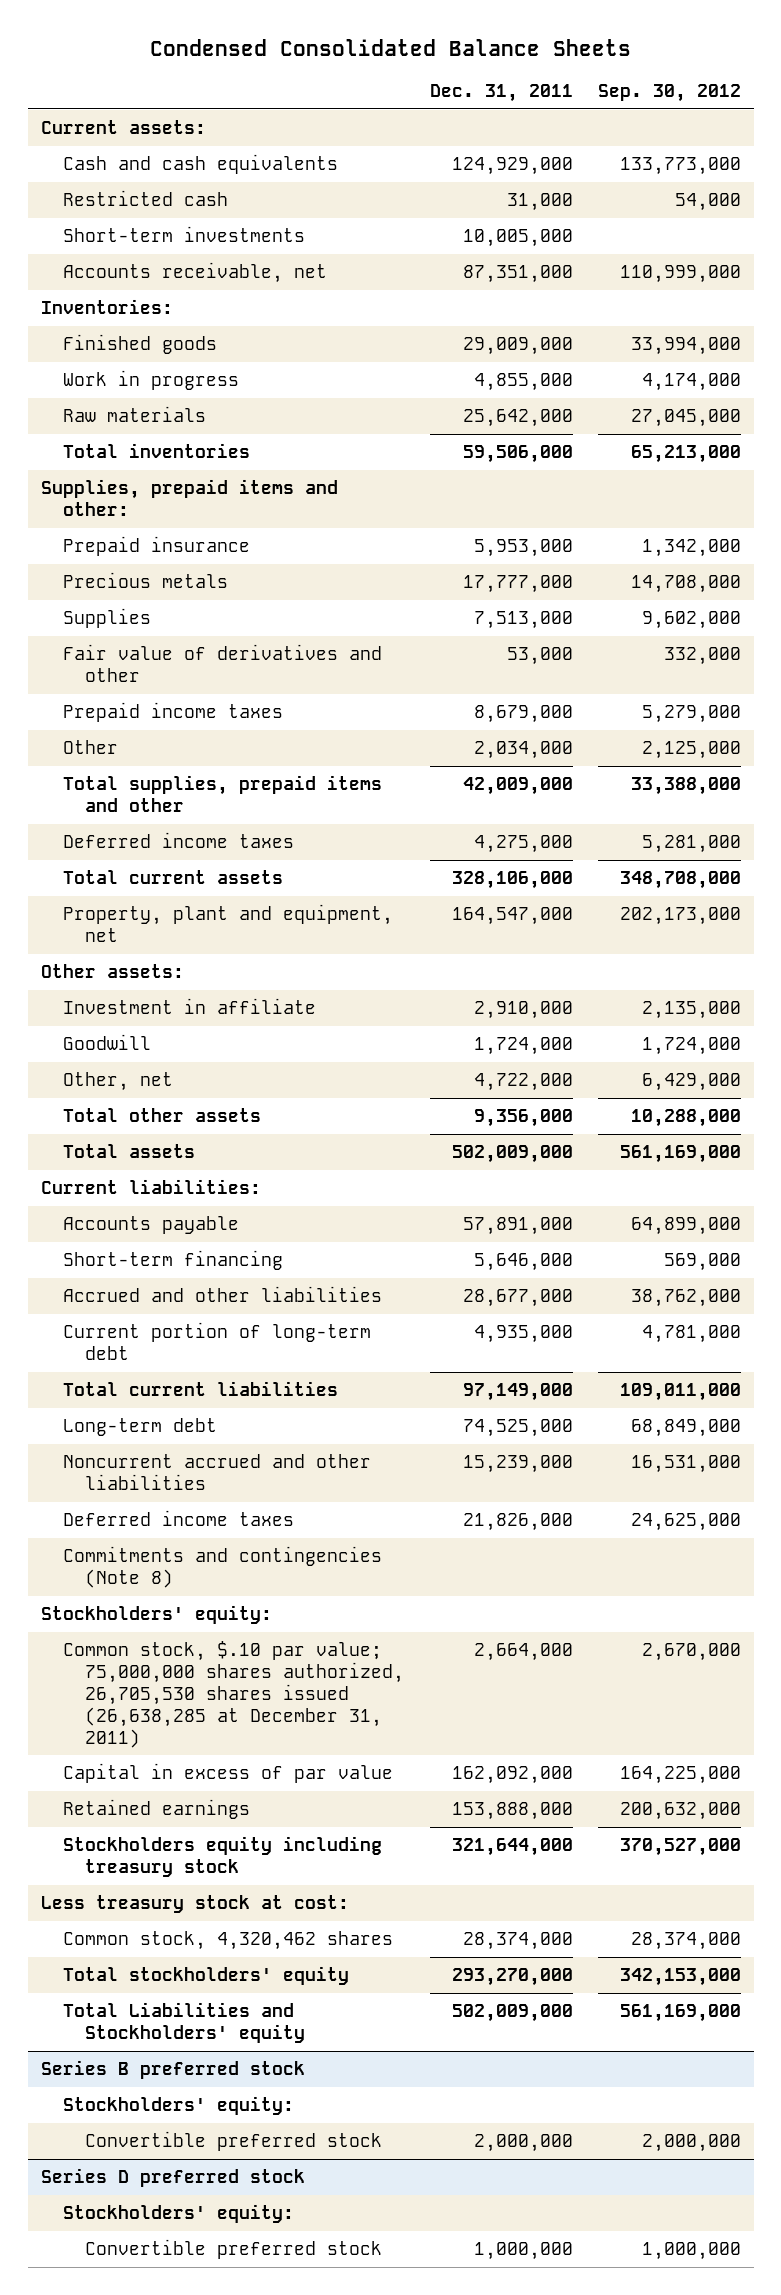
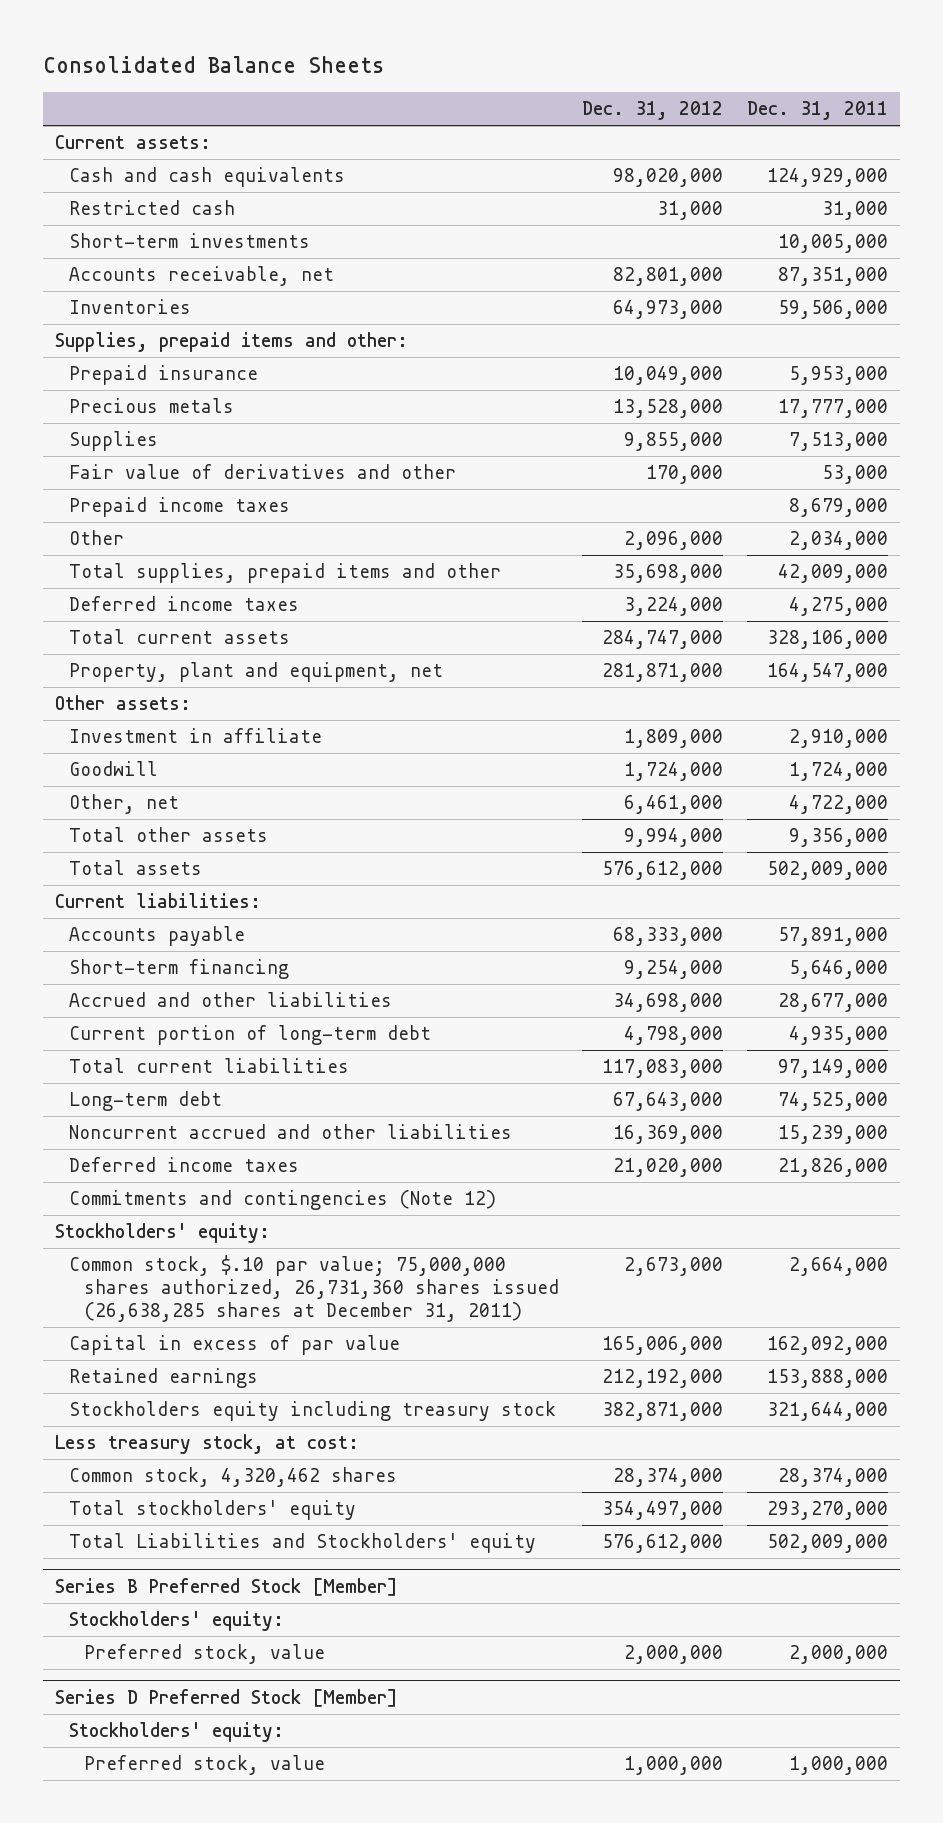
[149,38,631,56] Condensed Consolidated Balance Sheets -> [43,56,385,74] Consolidated Balance Sheets
[597,84,741,103] Sep. 30, 2012 -> none
none -> [582,101,724,121] Dec. 31, 2012
[40,299,173,315] Inventories: -> none
[62,334,217,355] Finished goods -> none
[62,370,239,391] Work in progress -> none
[62,406,206,423] Raw materials -> none
[62,443,250,459] Total inventories -> [69,299,192,315] Inventories
[62,1546,382,1588] Commitments and contingencies (Note 8) -> [69,1190,497,1211] Commitments and contingencies (Note 12)
[62,1641,405,1748] Common stock, $.10 par value; 75,000,000 shares authorized, 26,705,530 shares issued (26,638,285 at December 31, 2011) -> [69,1255,559,1322] Common stock, $.10 par value; 75,000,000 shares authorized, 26,731,360 shares issued (26,638,285 shares at December 31, 2011)
[40,1895,349,1914] Less treasury stock at cost: -> [55,1434,360,1455] Less treasury stock, at cost:
[40,2060,305,2080] Series B preferred stock -> [55,1577,399,1596] Series B Preferred Stock [Member]
[85,2131,383,2152] Convertible preferred stock -> [83,1644,325,1665] Preferred stock, value
[40,2168,305,2188] Series D preferred stock -> [55,1688,399,1707] Series D Preferred Stock [Member]
[85,2239,383,2260] Convertible preferred stock -> [83,1755,325,1776] Preferred stock, value

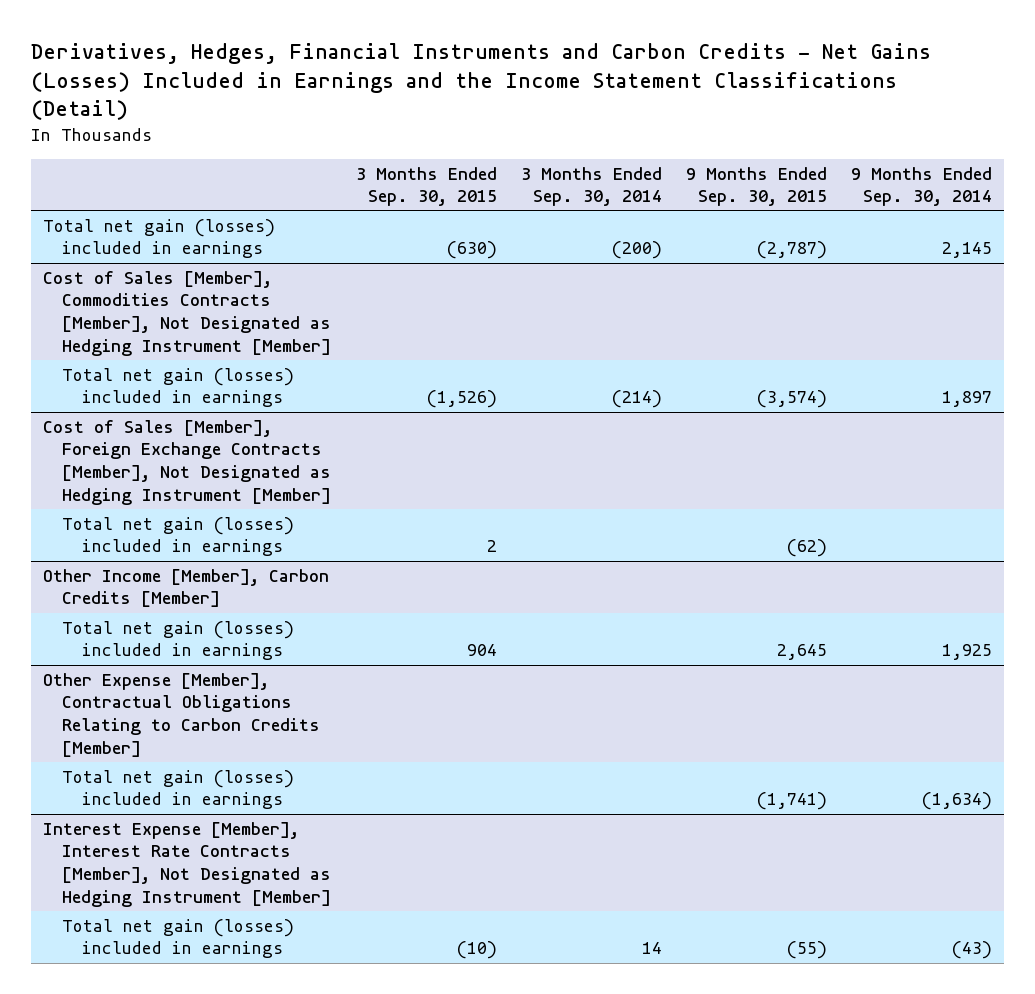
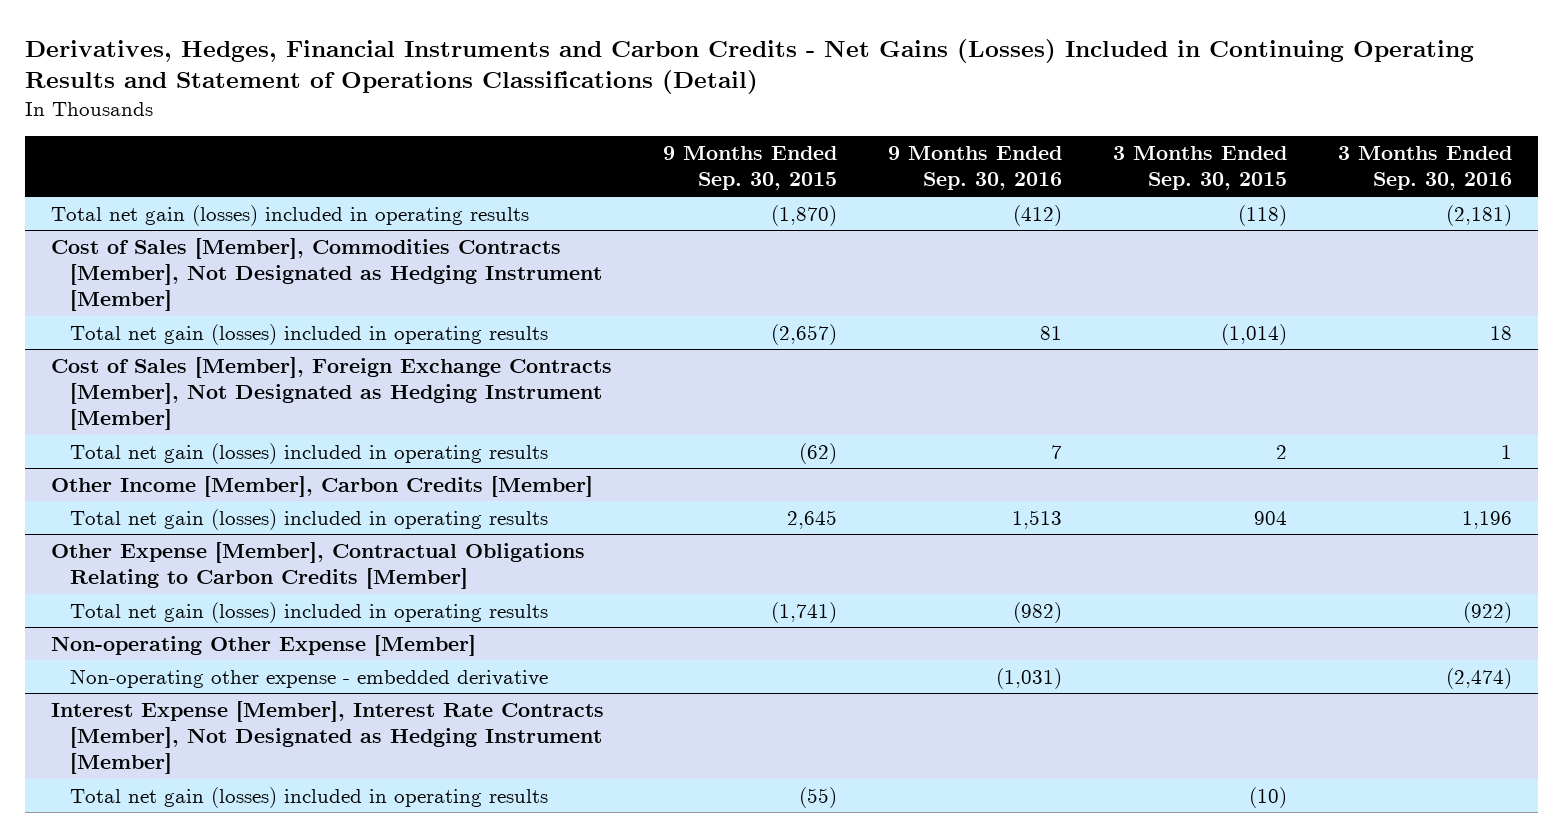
[31,43,932,121] Derivatives, Hedges, Financial Instruments and Carbon Credits - Net Gains (Losses) Included in Earnings and the Income Statement Classifications (Detail) -> [25,38,1475,95] Derivatives, Hedges, Financial Instruments and Carbon Credits - Net Gains (Losses) Included in Continuing Operating Results and Statement of Operations Classifications (Detail)
[520,166,662,207] 3 Months Ended Sep. 30, 2014 -> none
[850,166,992,207] 9 Months Ended Sep. 30, 2014 -> none
none -> [887,146,1062,191] 9 Months Ended Sep. 30, 2016
none -> [1338,146,1513,191] 3 Months Ended Sep. 30, 2016
[43,218,276,259] Total net gain (losses) included in earnings -> [50,204,529,226] Total net gain (losses) included in operating results
[446,241,497,260] (630) -> [1238,204,1288,226] (118)
[756,241,827,260] (2,787) -> [770,204,837,226] (1,870)
[62,367,295,408] Total net gain (losses) included in earnings -> [70,323,549,345] Total net gain (losses) included in operating results
[426,390,497,409] (1,526) -> [1221,323,1288,345] (1,014)
[756,390,827,409] (3,574) -> [770,323,837,345] (2,657)
[62,516,295,557] Total net gain (losses) included in earnings -> [70,442,549,464] Total net gain (losses) included in operating results
[62,620,295,661] Total net gain (losses) included in earnings -> [70,508,549,530] Total net gain (losses) included in operating results
[62,769,295,810] Total net gain (losses) included in earnings -> [70,601,549,623] Total net gain (losses) included in operating results
none -> [50,634,476,656] Non-operating Other Expense [Member]
none -> [70,668,549,688] Non-operating other expense - embedded derivative
[62,918,295,959] Total net gain (losses) included in earnings -> [70,786,549,808] Total net gain (losses) included in operating results

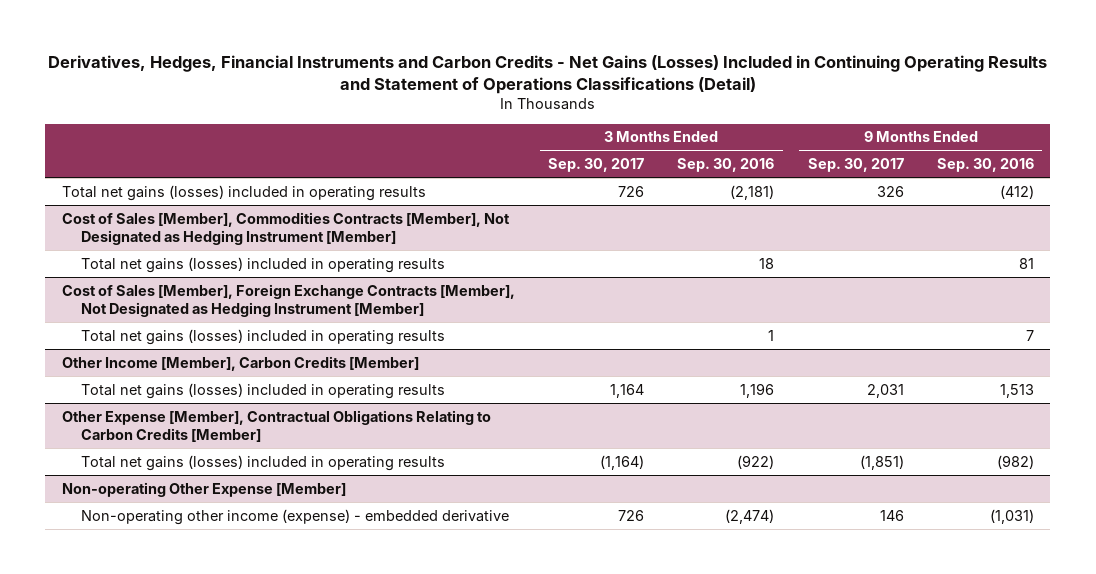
[662,146,837,191] 9 Months Ended Sep. 30, 2015 -> none
[1113,146,1288,191] 3 Months Ended Sep. 30, 2015 -> none
none -> [548,158,645,173] Sep. 30, 2017
none -> [807,158,904,173] Sep. 30, 2017
[50,204,529,226] Total net gain (losses) included in operating results -> [62,184,427,201] Total net gains (losses) included in operating results
[70,323,549,345] Total net gain (losses) included in operating results -> [80,256,445,273] Total net gains (losses) included in operating results
[70,442,549,464] Total net gain (losses) included in operating results -> [80,328,445,345] Total net gains (losses) included in operating results
[70,508,549,530] Total net gain (losses) included in operating results -> [80,382,445,399] Total net gains (losses) included in operating results
[70,601,549,623] Total net gain (losses) included in operating results -> [80,454,445,471] Total net gains (losses) included in operating results
[50,700,604,775] Interest Expense [Member], Interest Rate Contracts [Member], Not Designated as Hedging Instrument [Member] -> none
[70,786,549,808] Total net gain (losses) included in operating results -> none
[70,668,549,688] Non-operating other expense - embedded derivative -> [80,508,509,525] Non-operating other income (expense) - embedded derivative

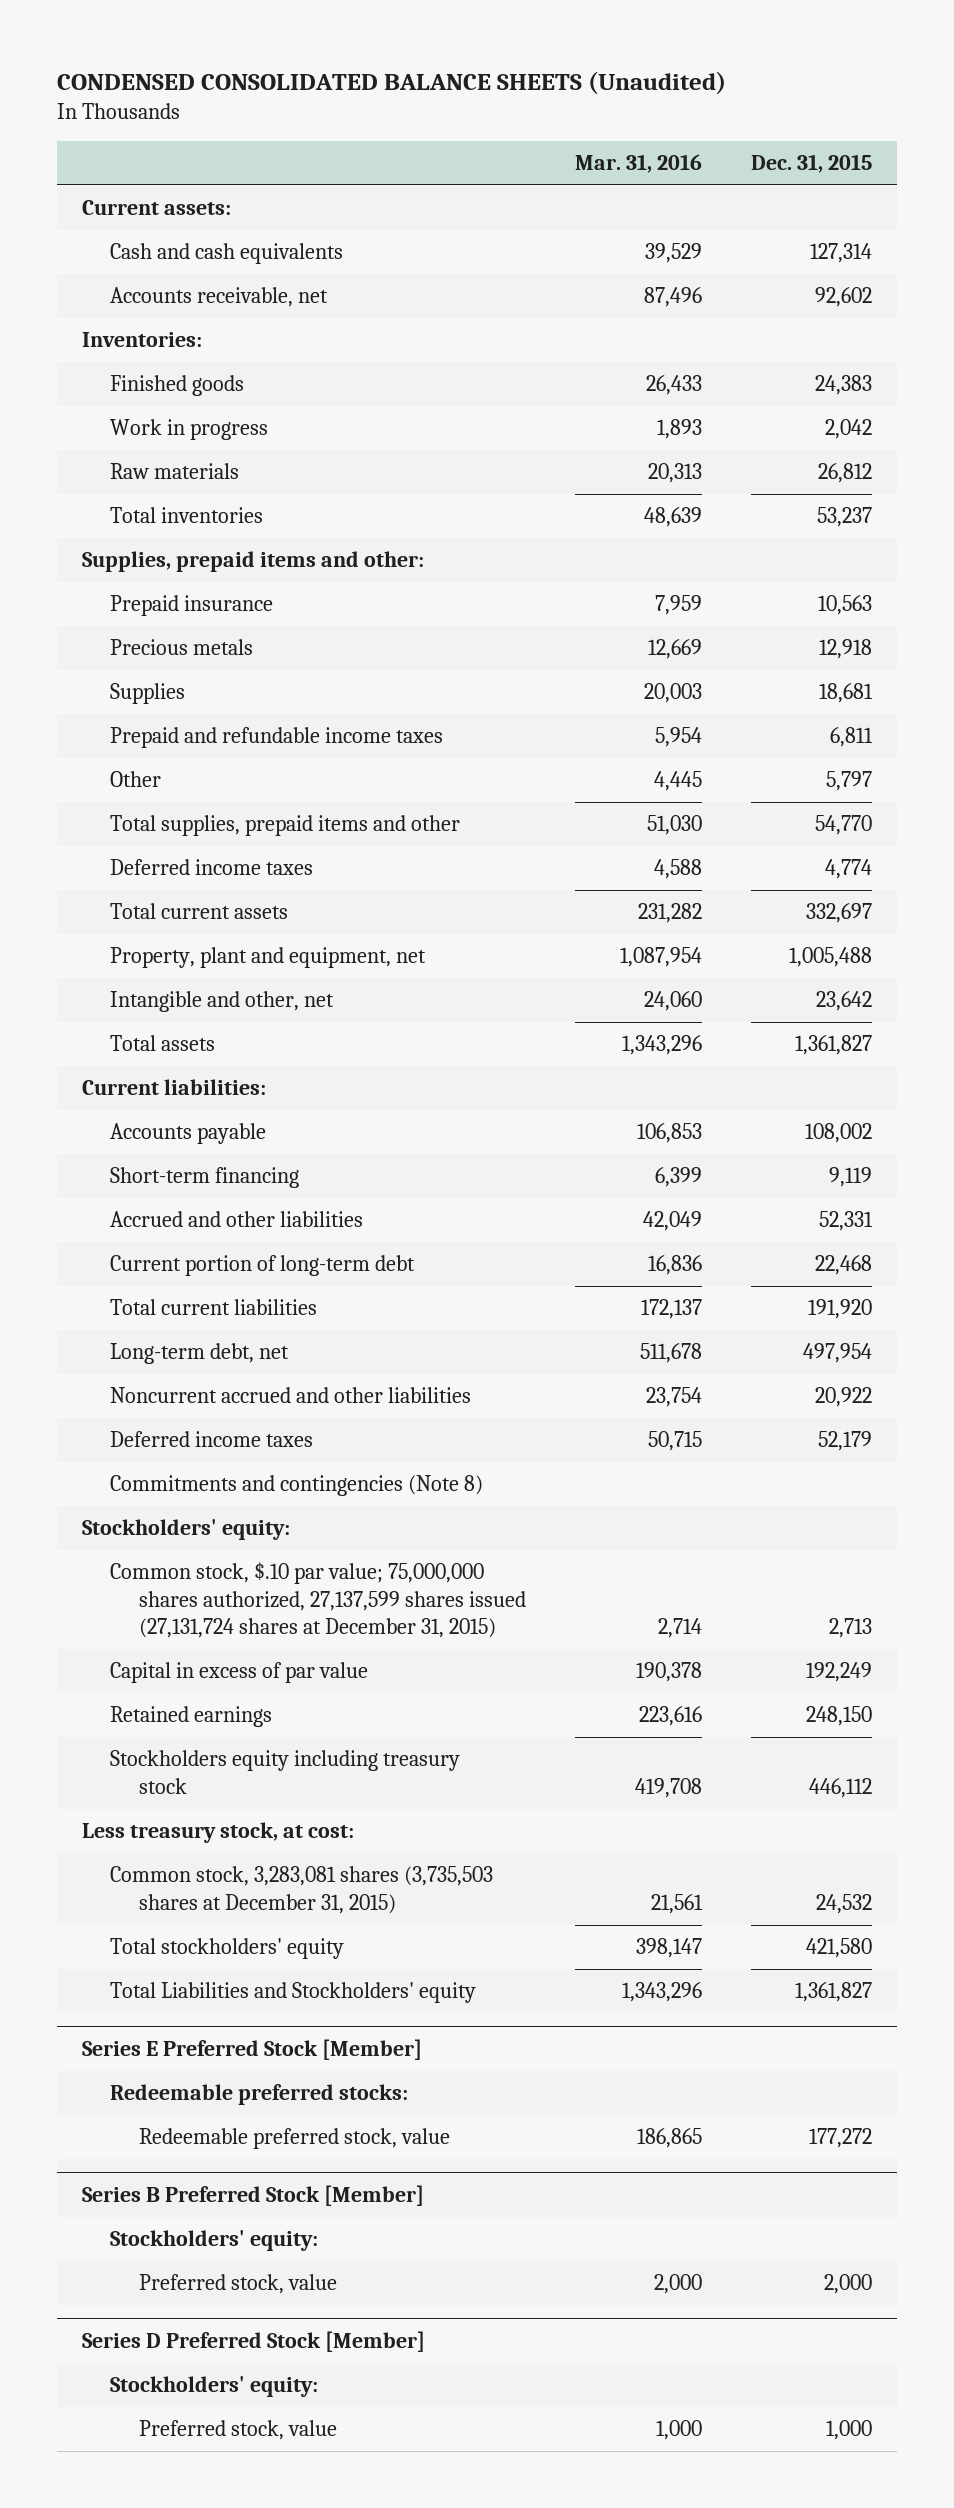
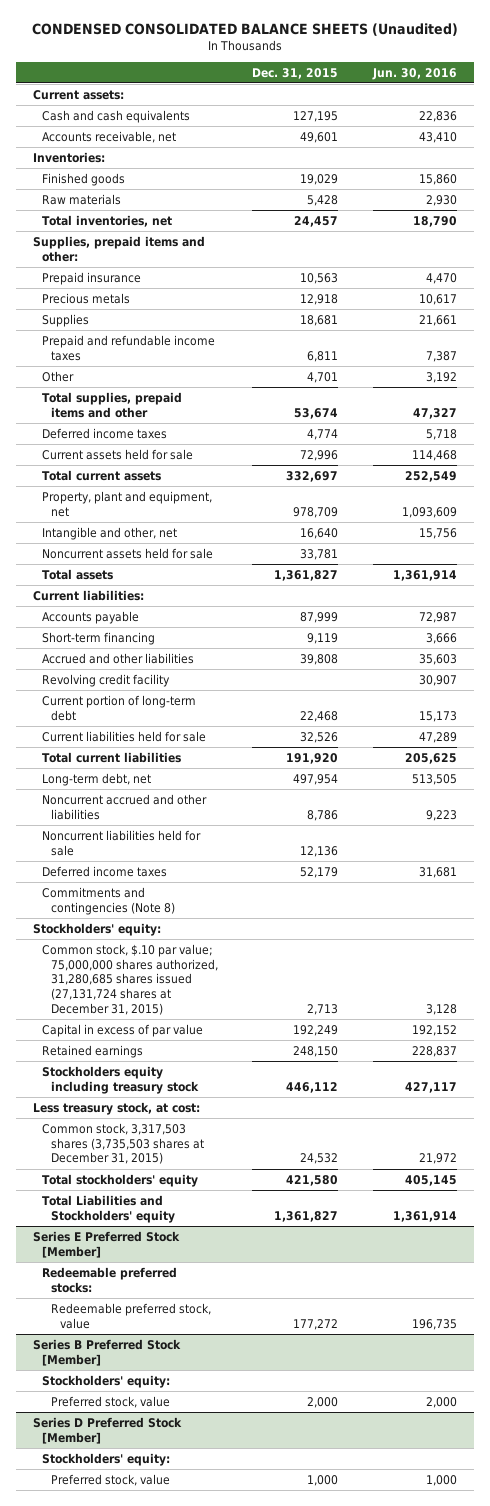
[575,154,703,174] Mar. 31, 2016 -> none
none -> [371,67,457,80] Jun. 30, 2016
[810,243,873,264] 127,314 -> [293,110,339,122] 127,195
[815,287,873,308] 92,602 -> [300,131,339,143] 49,601
[110,419,269,441] Work in progress -> none
[815,375,873,396] 24,383 -> [300,173,339,185] 19,029
[818,463,873,484] 26,812 -> [307,194,339,206] 5,428
[110,507,264,524] Total inventories -> [41,214,172,227] Total inventories, net
[817,507,873,528] 53,237 -> [294,215,339,227] 24,457
[826,771,873,792] 5,797 -> [307,371,339,383] 4,701
[815,815,873,836] 54,770 -> [294,407,339,419] 53,674
none -> [41,448,193,460] Current assets held for sale
[789,947,873,968] 1,005,488 -> [293,506,339,518] 978,709
[816,991,873,1012] 23,642 -> [300,527,339,539] 16,640
none -> [41,547,213,559] Noncurrent assets held for sale
[805,1123,873,1144] 108,002 -> [300,611,339,623] 87,999
[819,1211,874,1232] 52,331 -> [300,653,339,665] 39,808
none -> [41,673,170,687] Revolving credit facility
none -> [41,730,206,742] Current liabilities held for sale
[815,1387,873,1408] 20,922 -> [307,809,339,821] 8,786
none -> [41,829,201,856] Noncurrent liabilities held for sale
[110,1562,526,1639] Common stock, $.10 par value; 75,000,000 shares authorized, 27,137,599 shares issued (27,131,724 shares at December 31, 2015) -> [41,943,218,1015] Common stock, $.10 par value; 75,000,000 shares authorized, 31,280,685 shares issued (27,131,724 shares at December 31, 2015)
[110,1866,494,1914] Common stock, 3,283,081 shares (3,735,503 shares at December 31, 2015) -> [41,1122,204,1165] Common stock, 3,317,503 shares (3,735,503 shares at December 31, 2015)

